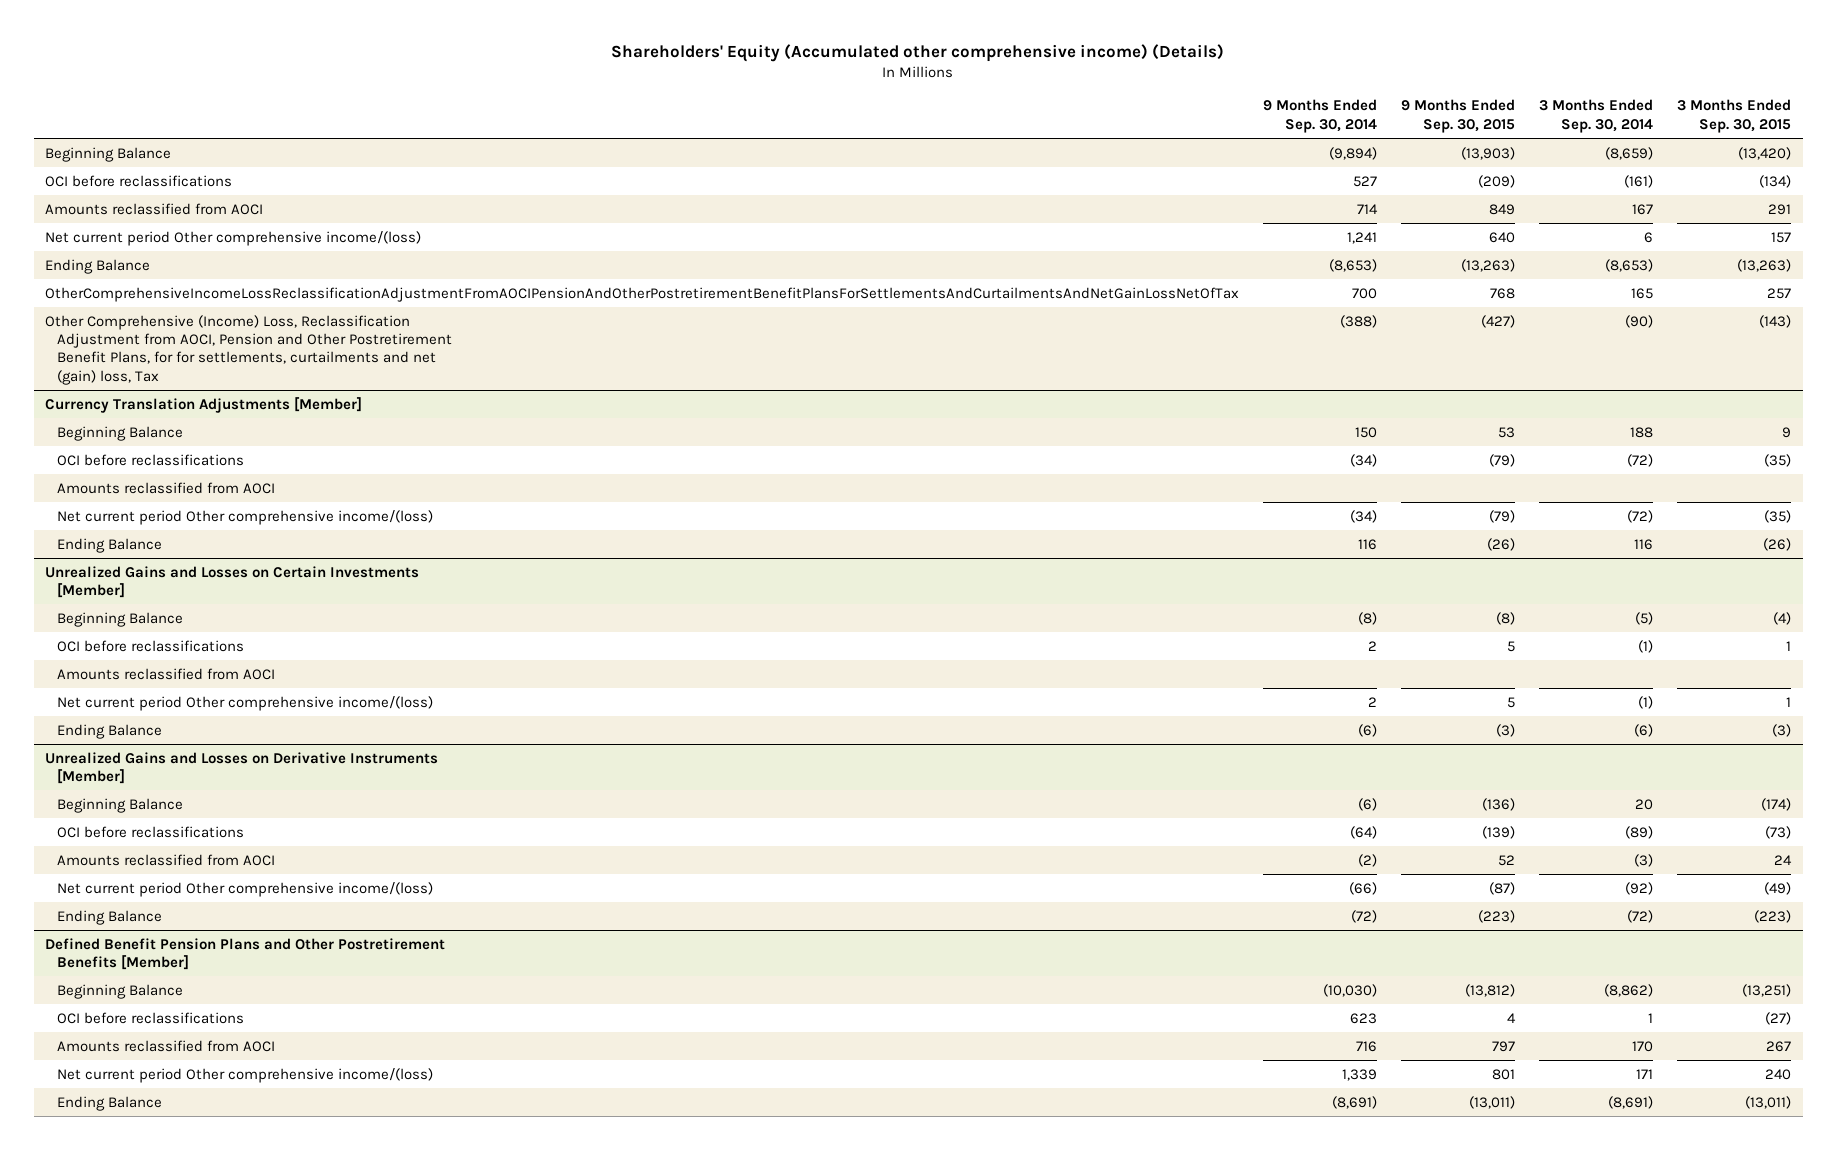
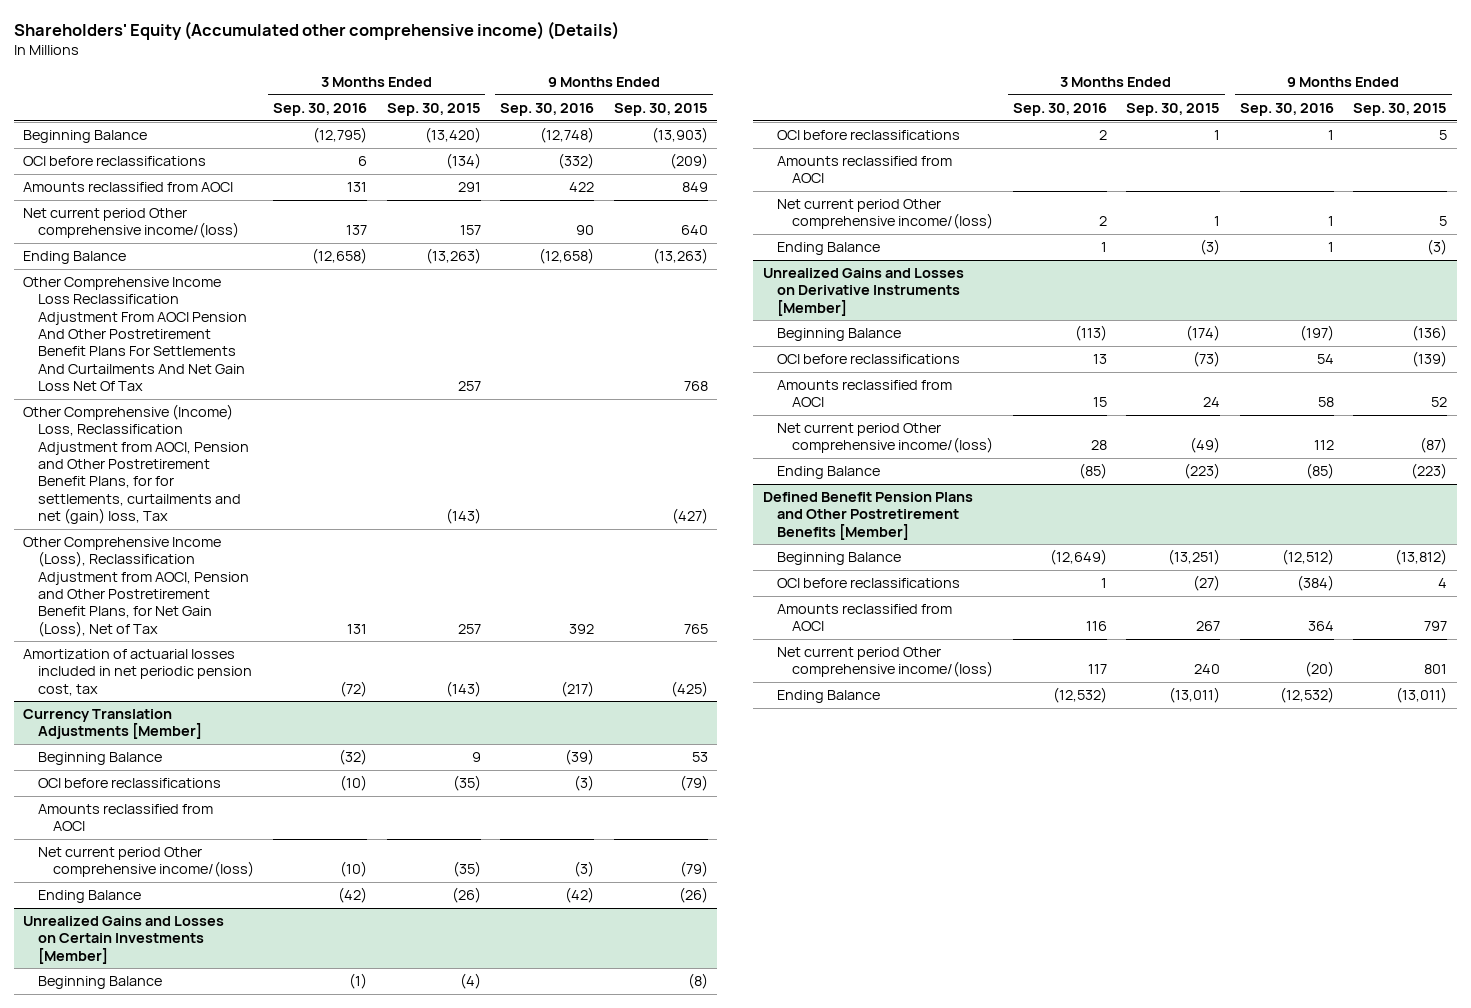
[1263,99,1378,133] 9 Months Ended Sep. 30, 2014 -> none
[1539,99,1654,133] 3 Months Ended Sep. 30, 2014 -> none
none -> [273,103,368,117] Sep. 30, 2016
none -> [500,103,595,117] Sep. 30, 2016
[45,286,1240,302] OtherComprehensiveIncomeLossReclassificationAdjustmentFromAOCIPensionAndOtherPostretirementBenefitPlansForSettlementsAndCurtailmentsAndNetGainLossNetOfTax -> [23,277,247,391] Other Comprehensive Income Loss Reclassification Adjustment From AOCI Pension And Other Postretirement Benefit Plans For Settlements And Curtailments And Net Gain Loss Net Of Tax
none -> [23,537,249,637] Other Comprehensive Income (Loss), Reclassification Adjustment from AOCI, Pension and Other Postretirement Benefit Plans, for Net Gain (Loss), Net of Tax
none -> [23,649,252,696] Amortization of actuarial losses included in net periodic pension cost, tax

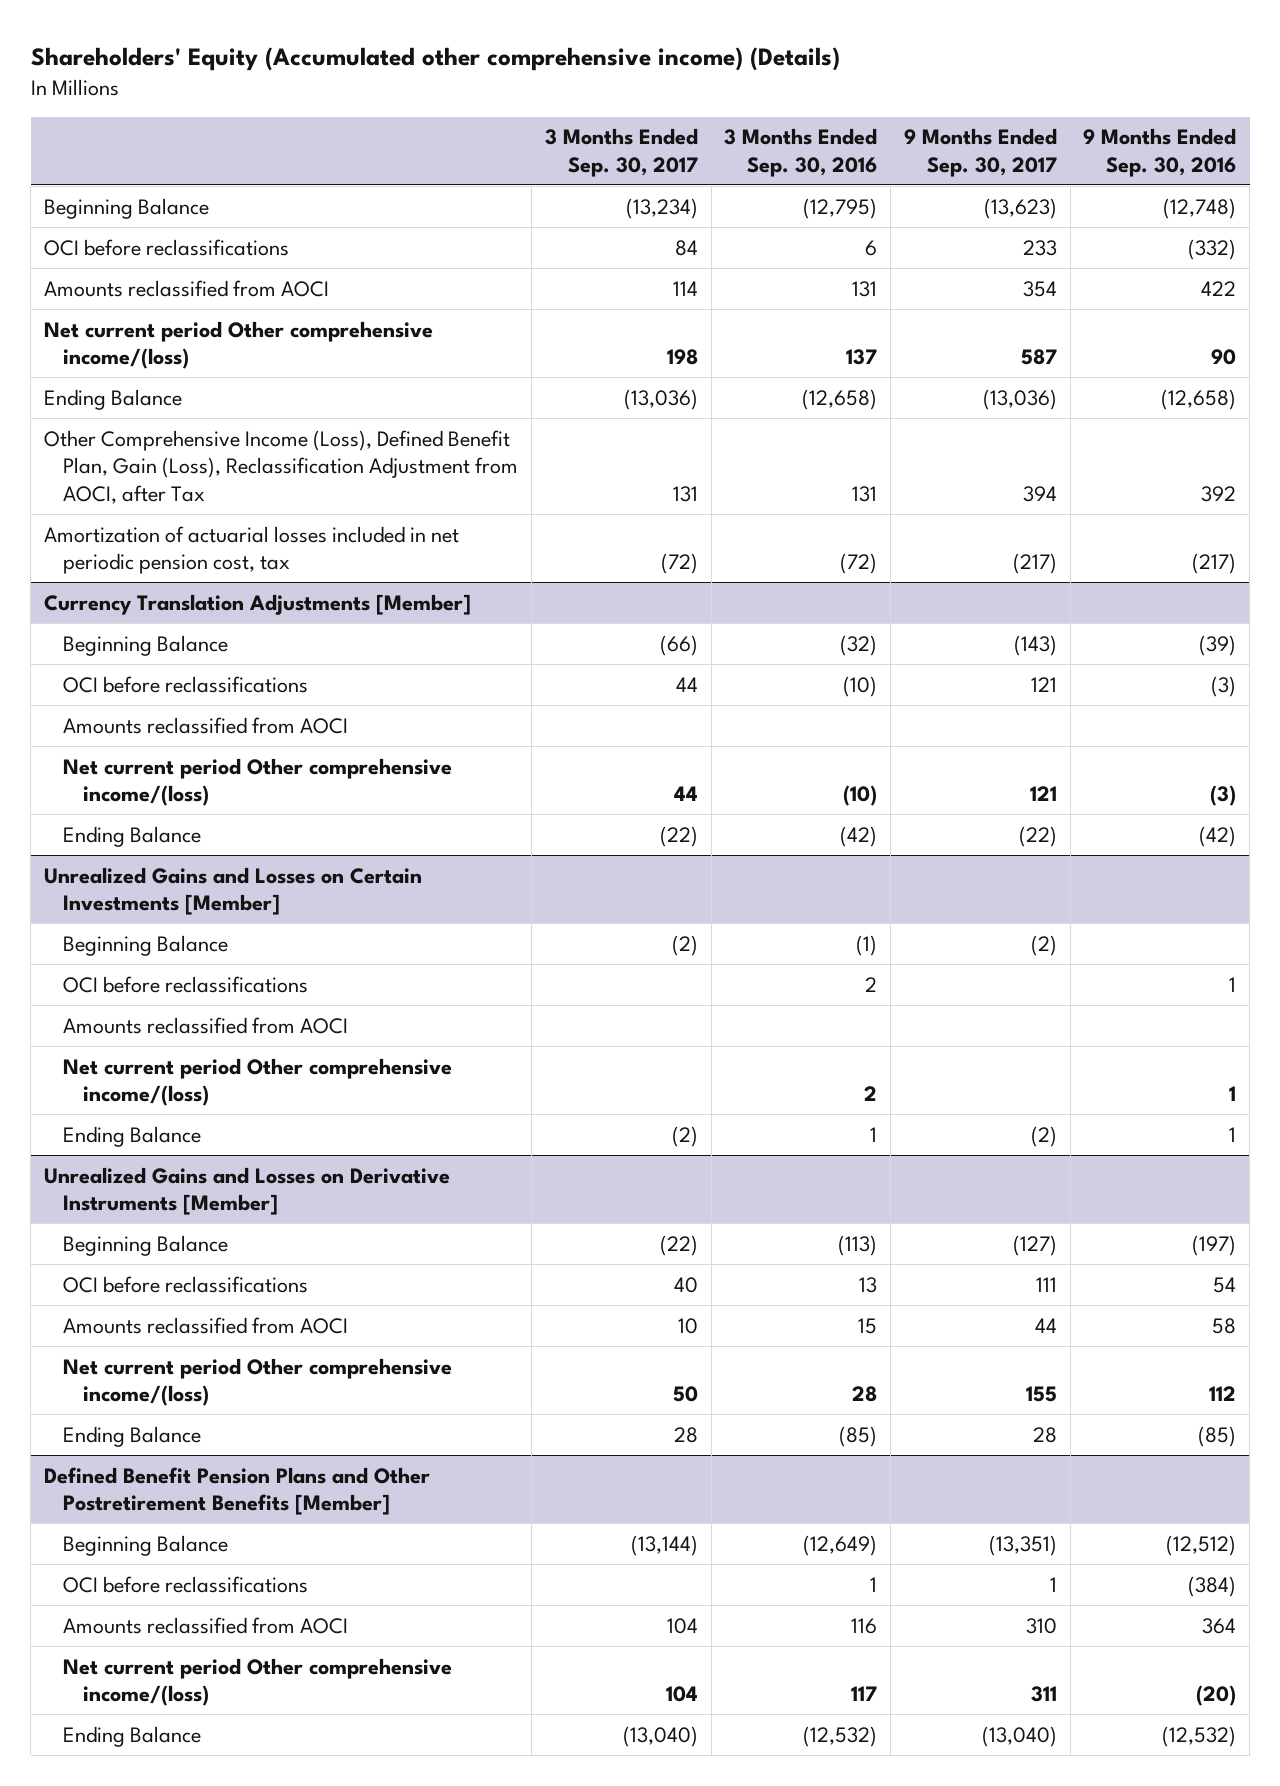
[386,103,481,117] Sep. 30, 2015 -> none
[613,103,708,117] Sep. 30, 2015 -> none
none -> [544,128,698,177] 3 Months Ended Sep. 30, 2017
none -> [903,128,1057,177] 9 Months Ended Sep. 30, 2017
[23,277,247,391] Other Comprehensive Income Loss Reclassification Adjustment From AOCI Pension And Other Postretirement Benefit Plans For Settlements And Curtailments And Net Gain Loss Net Of Tax -> none
[23,404,249,524] Other Comprehensive (Income) Loss, Reclassification Adjustment from AOCI, Pension and Other Postretirement Benefit Plans, for for settlements, curtailments and net (gain) loss, Tax -> none
[23,537,249,637] Other Comprehensive Income (Loss), Reclassification Adjustment from AOCI, Pension and Other Postretirement Benefit Plans, for Net Gain (Loss), Net of Tax -> [44,429,519,505] Other Comprehensive Income (Loss), Defined Benefit Plan, Gain (Loss), Reclassification Adjustment from AOCI, after Tax

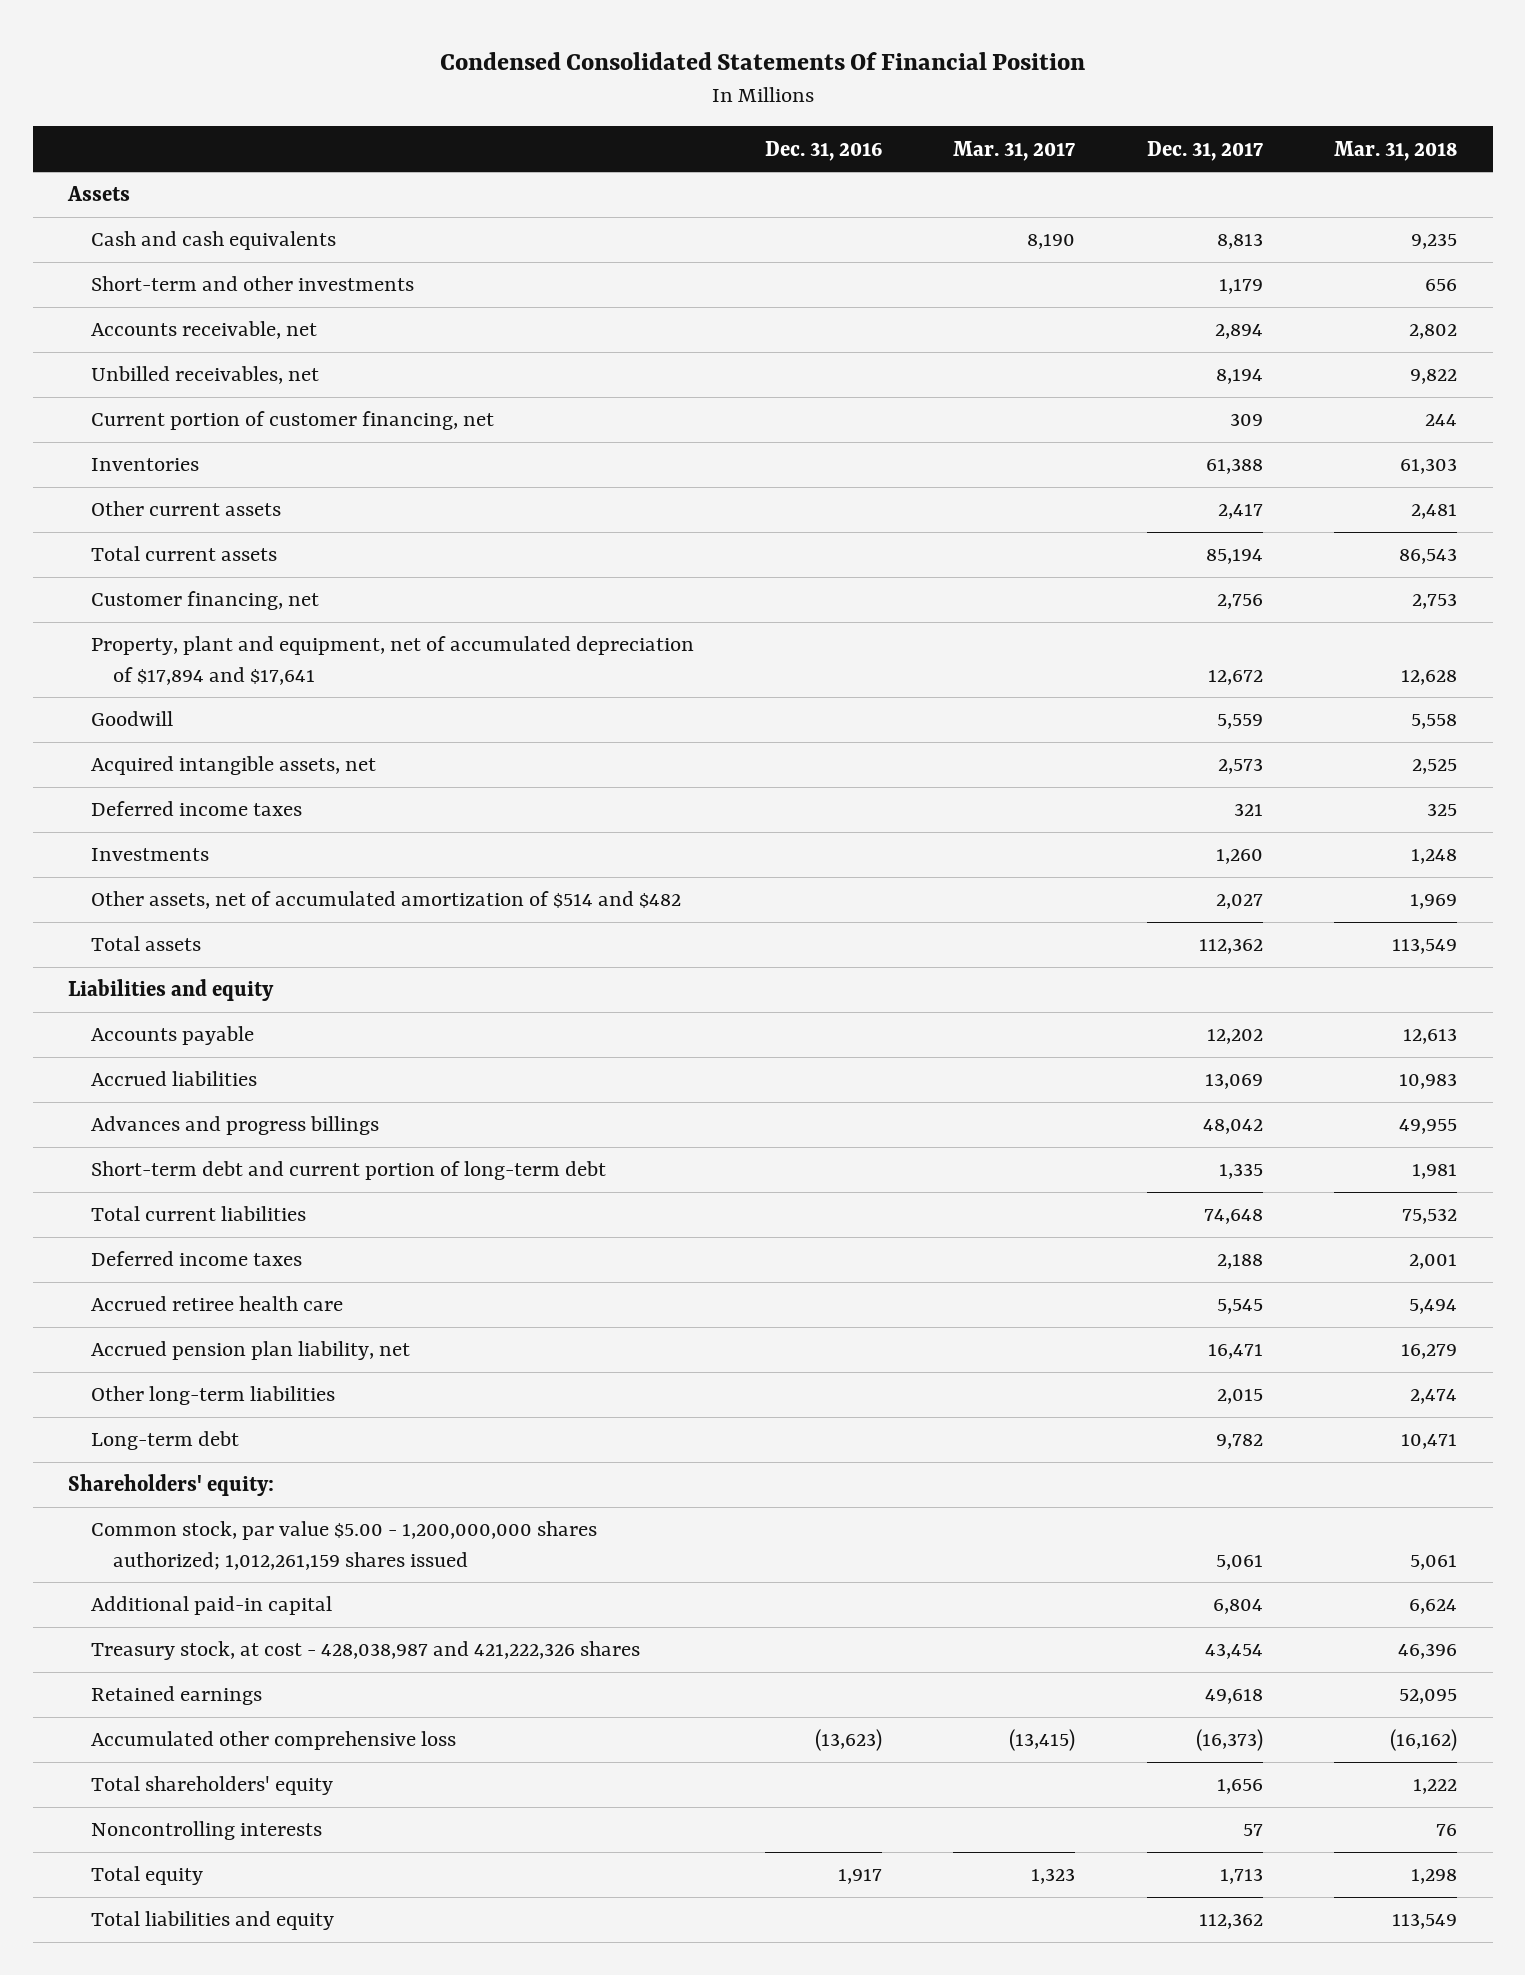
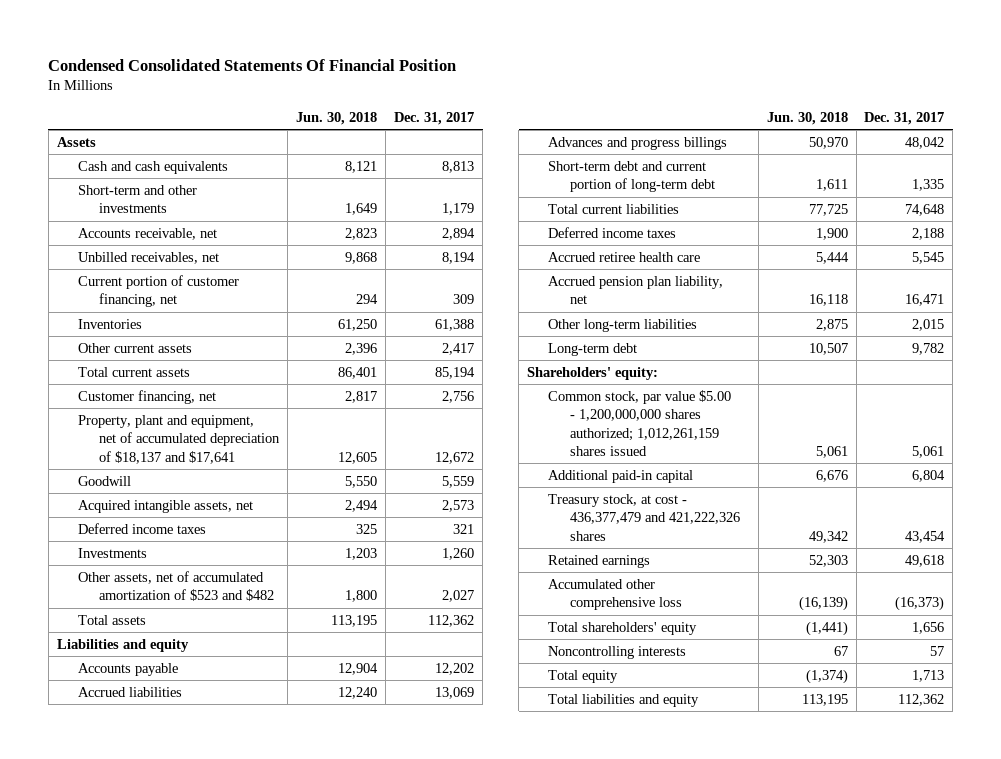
[764,140,882,161] Dec. 31, 2016 -> none
[953,140,1076,161] Mar. 31, 2017 -> none
[1333,140,1457,161] Mar. 31, 2018 -> none
none -> [296,111,378,125] Jun. 30, 2018
[90,636,694,685] Property, plant and equipment, net of accumulated depreciation of $17,894 and $17,641 -> [77,414,281,464] Property, plant and equipment, net of accumulated depreciation of $18,137 and $17,641
[90,891,681,910] Other assets, net of accumulated amortization of $514 and $482 -> [77,570,275,602] Other assets, net of accumulated amortization of $523 and $482
[90,1641,640,1661] Treasury stock, at cost - 428,038,987 and 421,222,326 shares -> [548,493,740,541] Treasury stock, at cost - 436,377,479 and 421,222,326 shares

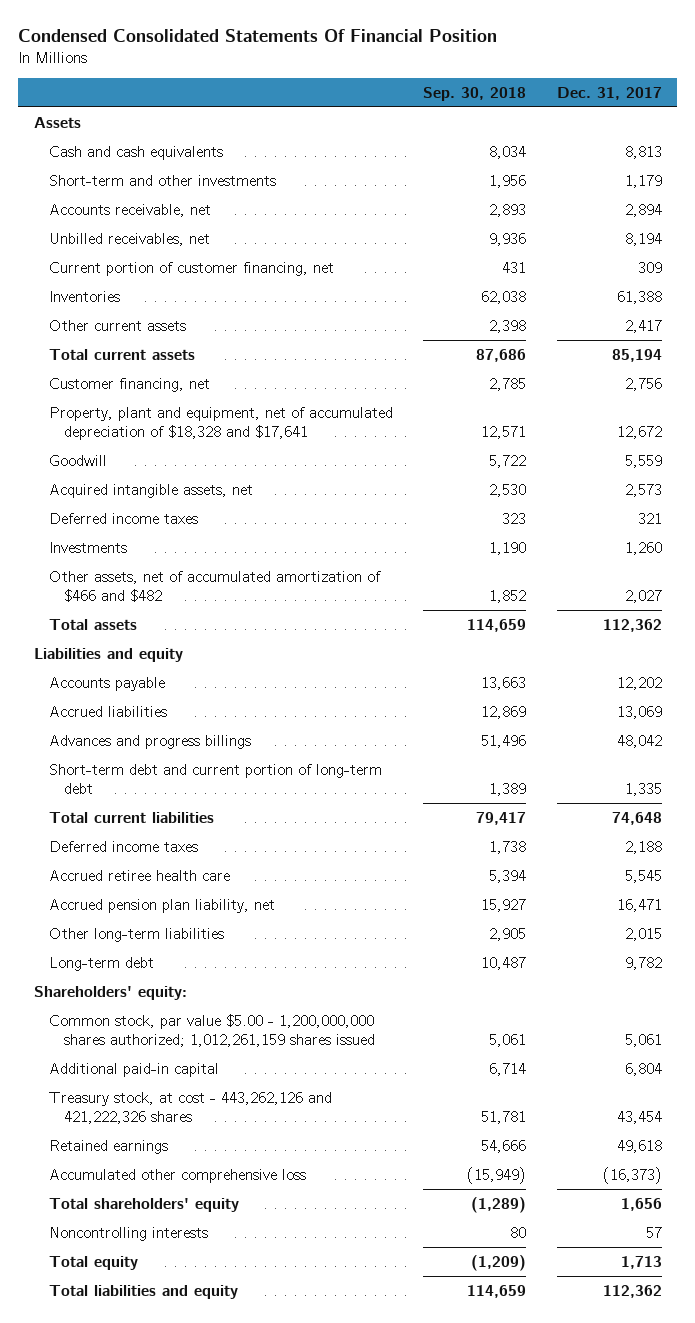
[296,111,378,125] Jun. 30, 2018 -> none
none -> [423,87,527,102] Sep. 30, 2018
[77,414,281,464] Property, plant and equipment, net of accumulated depreciation of $18,137 and $17,641 -> [48,406,393,441] Property, plant and equipment, net of accumulated depreciation of $18,328 and $17,641
[77,570,275,602] Other assets, net of accumulated amortization of $523 and $482 -> [48,570,381,603] Other assets, net of accumulated amortization of $466 and $482
[548,493,740,541] Treasury stock, at cost - 436,377,479 and 421,222,326 shares -> [48,1091,332,1125] Treasury stock, at cost - 443,262,126 and 421,222,326 shares

